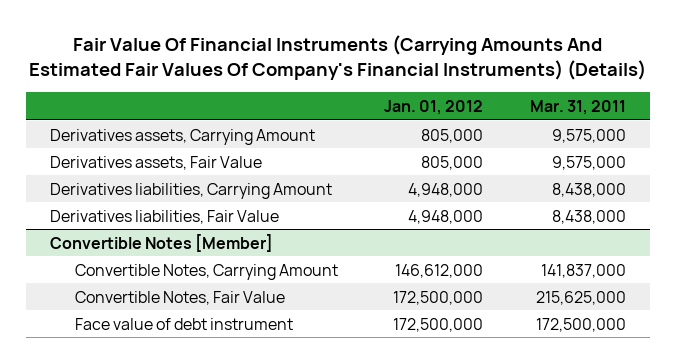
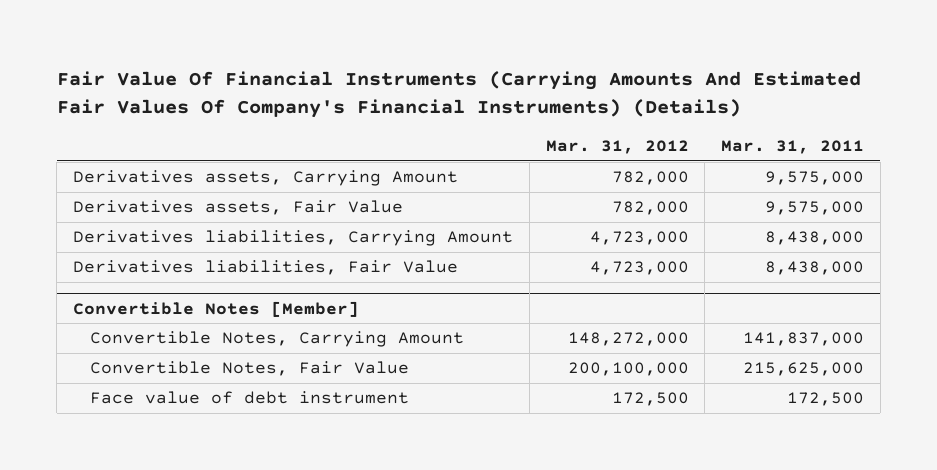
[384,99,484,115] Jan. 01, 2012 -> none
none -> [545,140,689,155] Mar. 31, 2012
[536,317,627,332] 172,500,000 -> [787,392,865,407] 172,500

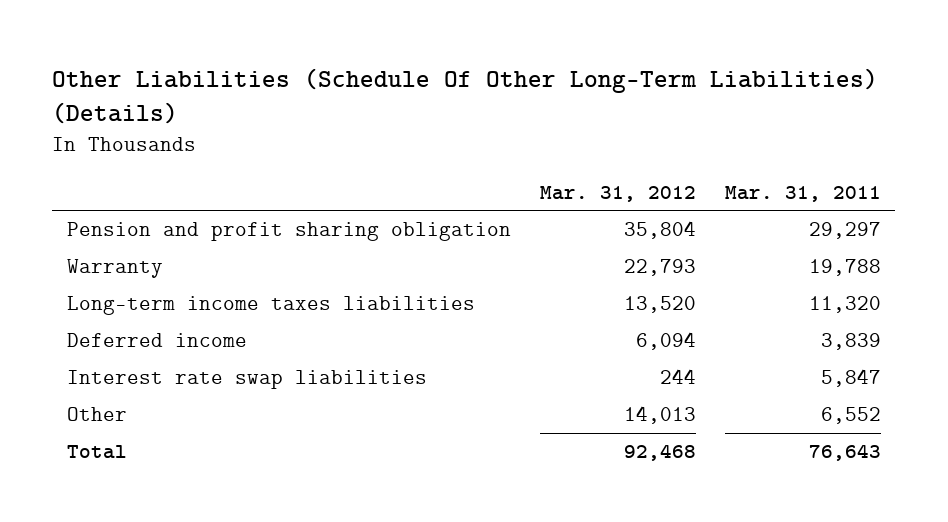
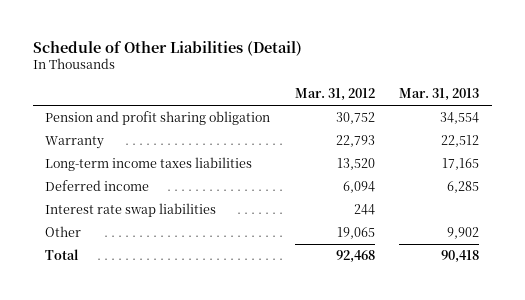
[52,67,879,125] Other Liabilities (Schedule Of Other Long-Term Liabilities) (Details) -> [33,40,303,56] Schedule of Other Liabilities (Detail)
[724,185,881,202] Mar. 31, 2011 -> none
none -> [399,88,480,102] Mar. 31, 2013
[623,221,696,240] 35,804 -> [335,112,375,125] 30,752
[623,406,696,425] 14,013 -> [336,227,375,240] 19,065

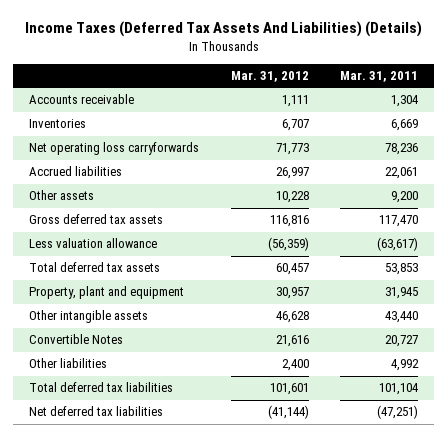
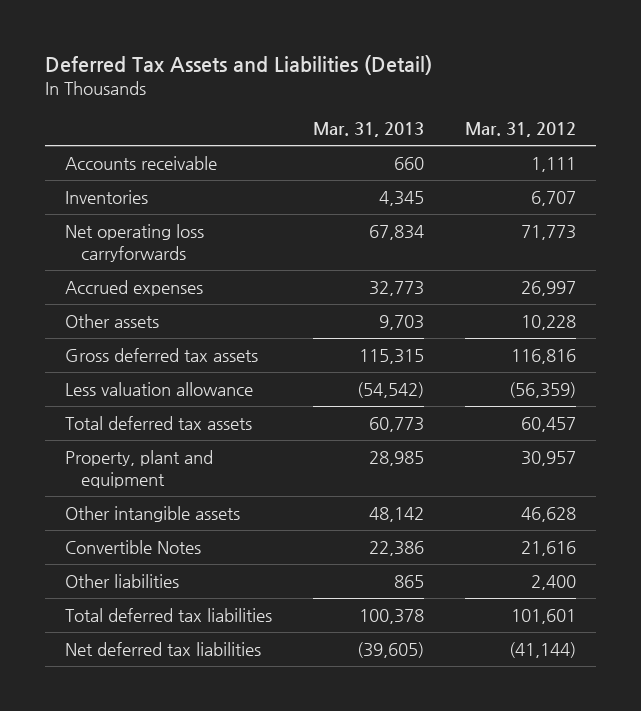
[24,21,422,38] Income Taxes (Deferred Tax Assets And Liabilities) (Details) -> [44,55,432,76] Deferred Tax Assets and Liabilities (Detail)
[340,71,419,83] Mar. 31, 2011 -> none
none -> [313,122,425,138] Mar. 31, 2013
[29,166,123,177] Accrued liabilities -> [65,280,204,297] Accrued expenses

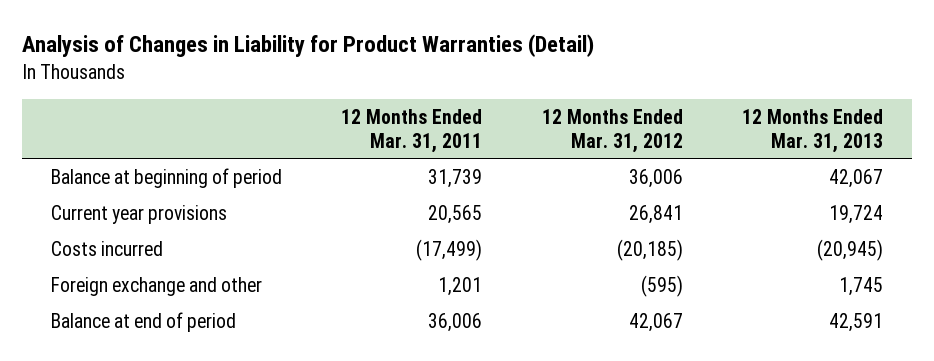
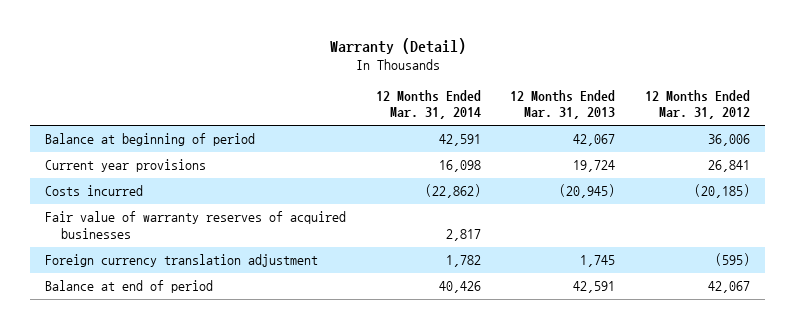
[21,34,594,58] Analysis of Changes in Liability for Product Warranties (Detail) -> [329,37,466,54] Warranty (Detail)
[341,108,483,153] 12 Months Ended Mar. 31, 2011 -> none
none -> [375,89,481,120] 12 Months Ended Mar. 31, 2014
none -> [44,211,346,240] Fair value of warranty reserves of acquired businesses
[51,276,263,296] Foreign exchange and other -> [44,254,318,268] Foreign currency translation adjustment

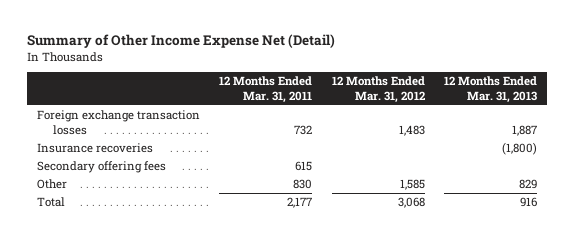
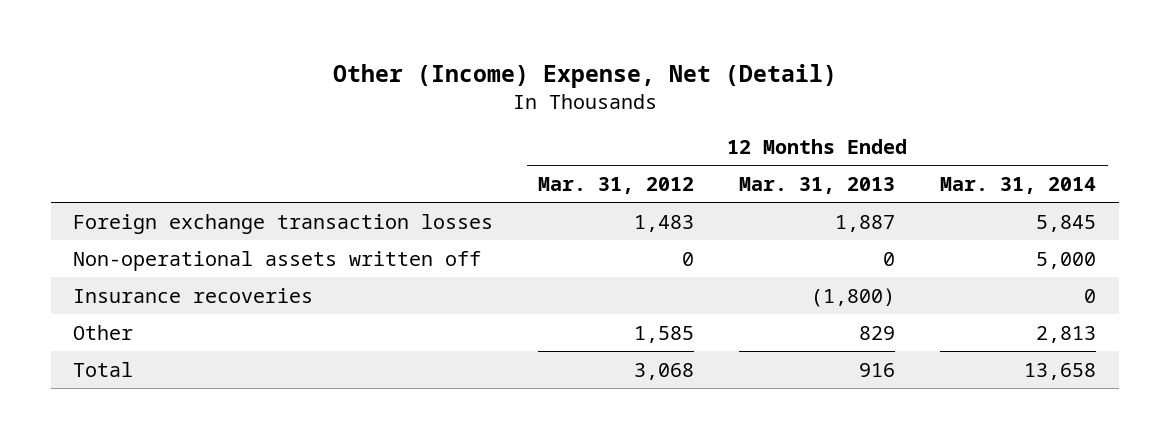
[26,33,335,48] Summary of Other Income Expense Net (Detail) -> [332,63,837,88] Other (Income) Expense, Net (Detail)
[219,76,313,104] 12 Months Ended Mar. 31, 2011 -> none
none -> [940,176,1097,194] Mar. 31, 2014
none -> [73,250,482,271] Non-operational assets written off
[36,161,166,174] Secondary offering fees -> none

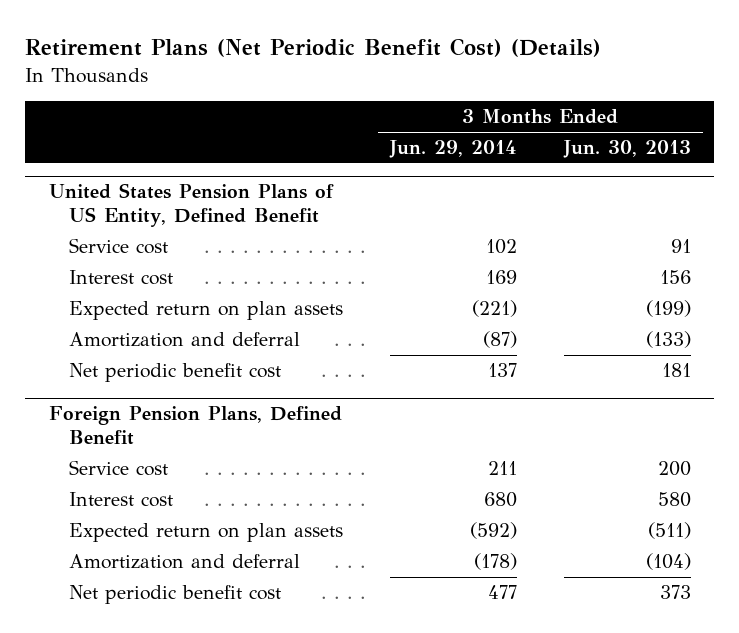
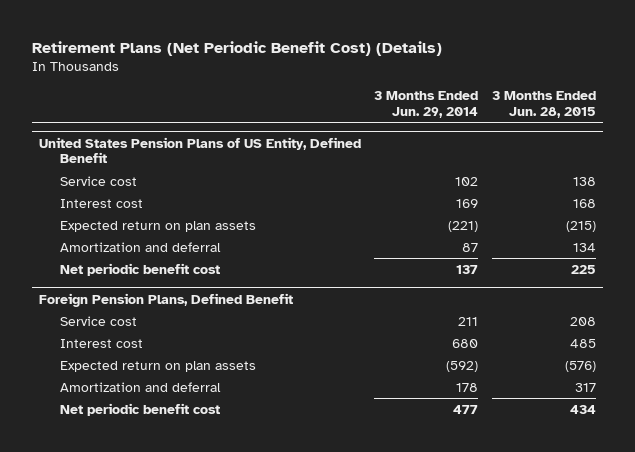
[562,140,691,159] Jun. 30, 2013 -> none
none -> [492,91,597,118] 3 Months Ended Jun. 28, 2015
[482,331,517,349] (87) -> [462,242,479,252] 87
[473,553,517,571] (178) -> [456,382,479,392] 178

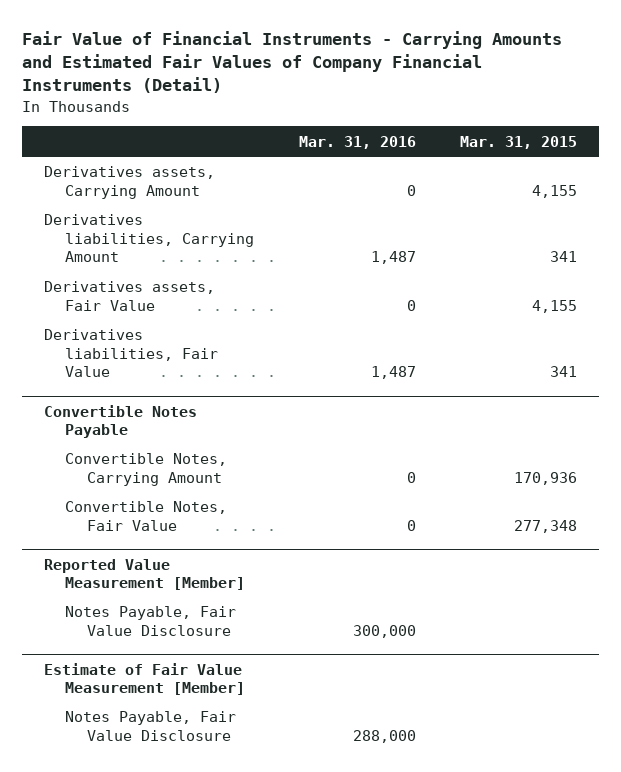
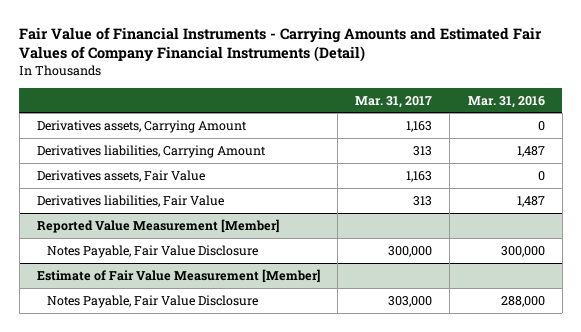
[459,135,577,149] Mar. 31, 2015 -> none
none -> [355,95,433,108] Mar. 31, 2017
[44,404,198,438] Convertible Notes Payable -> none
[65,453,228,486] Convertible Notes, Carrying Amount -> none
[65,501,228,531] Convertible Notes, Fair Value -> none

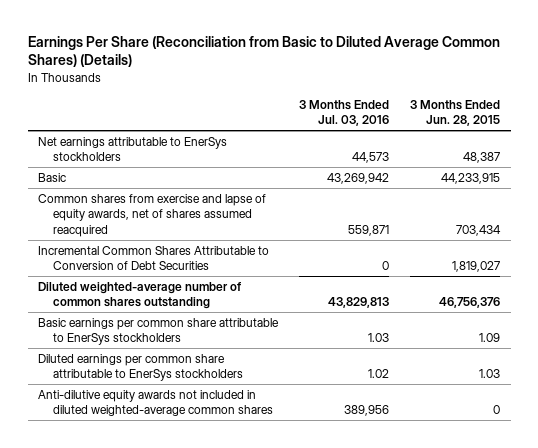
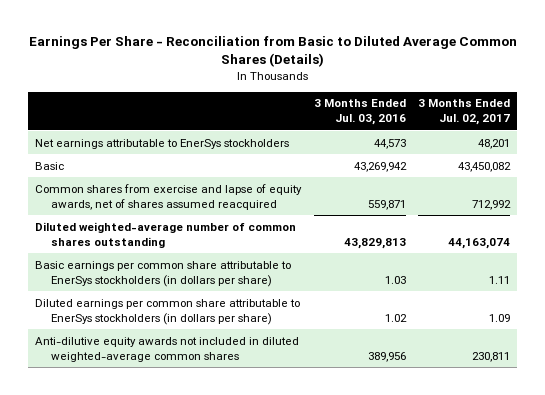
[27,35,500,68] Earnings Per Share (Reconciliation from Basic to Diluted Average Common Shares) (Details) -> [28,36,517,68] Earnings Per Share - Reconciliation from Basic to Diluted Average Common Shares (Details)
[410,99,501,127] 3 Months Ended Jun. 28, 2015 -> none
none -> [418,99,511,126] 3 Months Ended Jul. 02, 2017
[38,245,270,271] Incremental Common Shares Attributable to Conversion of Debt Securities -> none
[38,317,280,346] Basic earnings per common share attributable to EnerSys stockholders -> [34,260,291,287] Basic earnings per common share attributable to EnerSys stockholders (in dollars per share)
[38,353,243,382] Diluted earnings per common share attributable to EnerSys stockholders -> [34,298,300,325] Diluted earnings per common share attributable to EnerSys stockholders (in dollars per share)

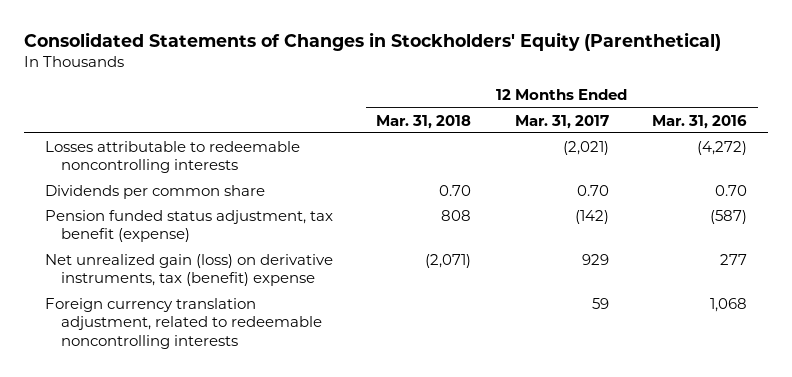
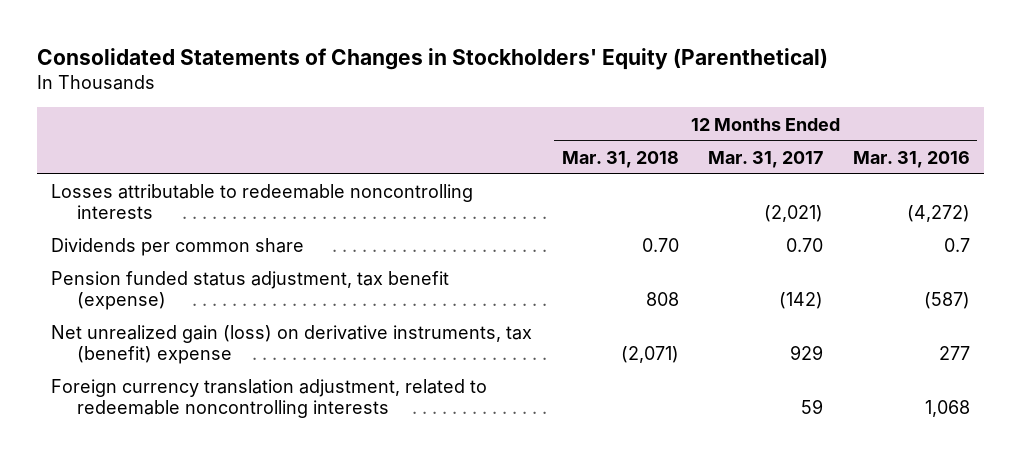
[714,184,747,196] 0.70 -> [943,238,970,253] 0.7

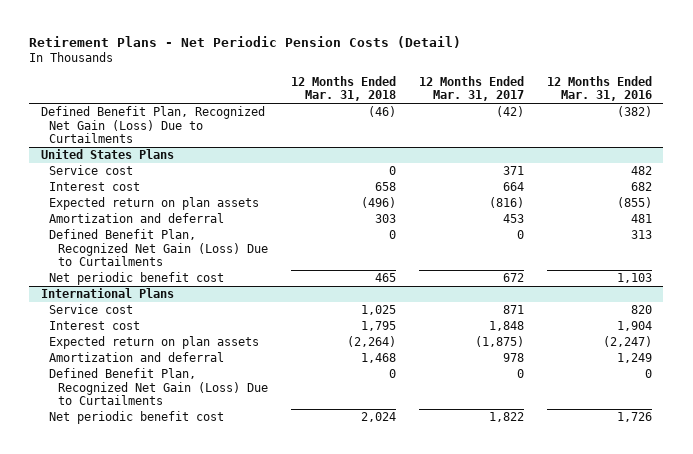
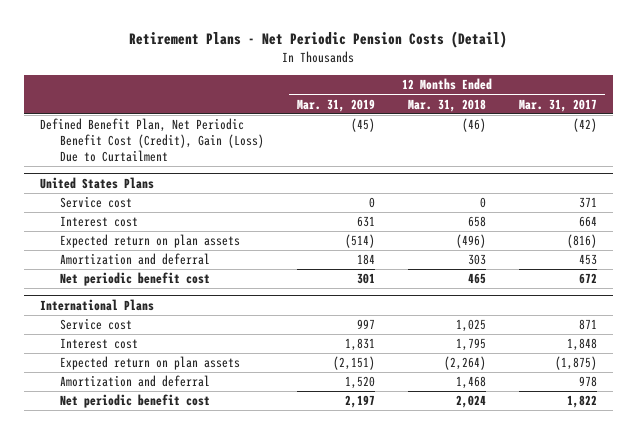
[546,76,652,102] 12 Months Ended Mar. 31, 2016 -> none
none -> [296,98,375,112] Mar. 31, 2019
[40,106,265,143] Defined Benefit Plan, Recognized Net Gain (Loss) Due to Curtailments -> [40,118,264,162] Defined Benefit Plan, Net Periodic Benefit Cost (Credit), Gain (Loss) Due to Curtailment
[49,229,268,266] Defined Benefit Plan, Recognized Net Gain (Loss) Due to Curtailments -> none
[49,368,268,405] Defined Benefit Plan, Recognized Net Gain (Loss) Due to Curtailments -> none

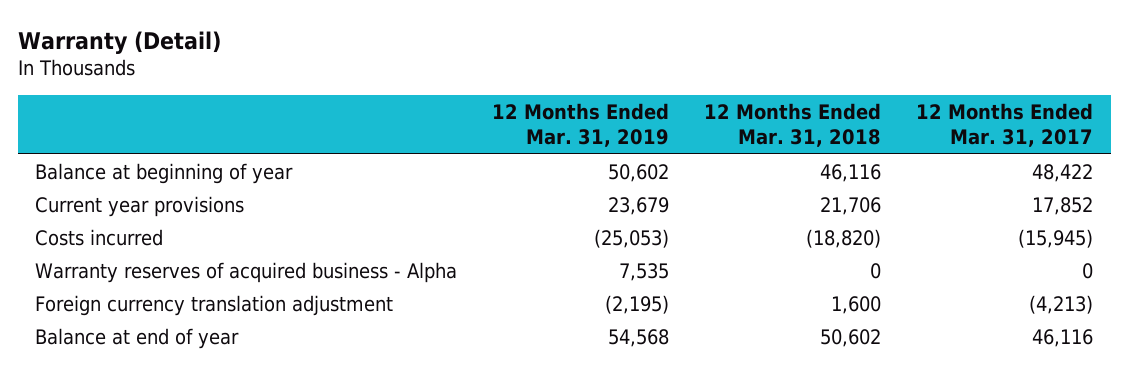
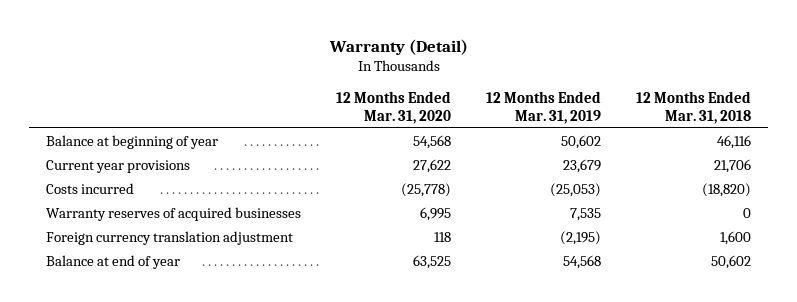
[916,102,1094,148] 12 Months Ended Mar. 31, 2017 -> none
none -> [336,91,452,124] 12 Months Ended Mar. 31, 2020
[35,261,458,283] Warranty reserves of acquired business - Alpha -> [46,207,302,222] Warranty reserves of acquired businesses

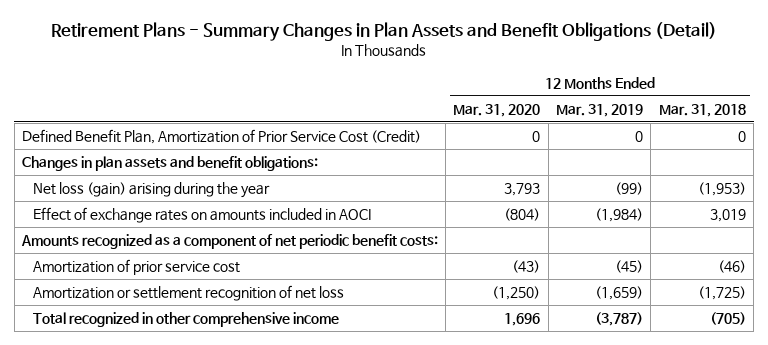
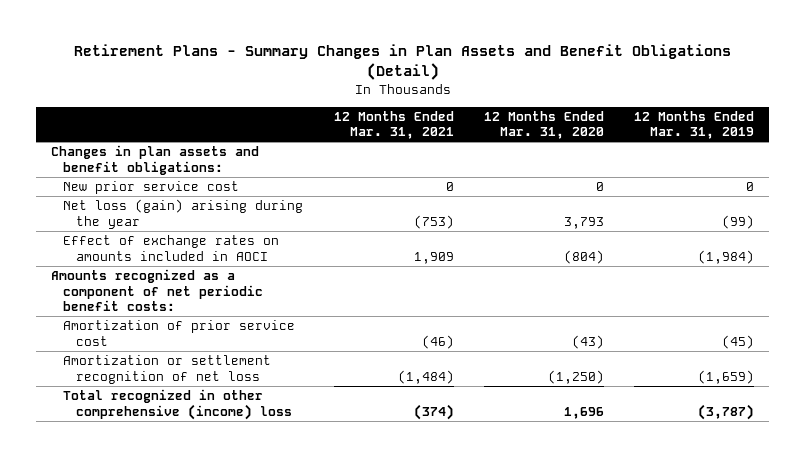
[658,103,746,117] Mar. 31, 2018 -> none
none -> [333,111,454,140] 12 Months Ended Mar. 31, 2021
[21,129,421,145] Defined Benefit Plan, Amortization of Prior Service Cost (Credit) -> none
none -> [63,181,240,195] New prior service cost
[32,312,339,328] Total recognized in other comprehensive income -> [63,389,292,420] Total recognized in other comprehensive (income) loss

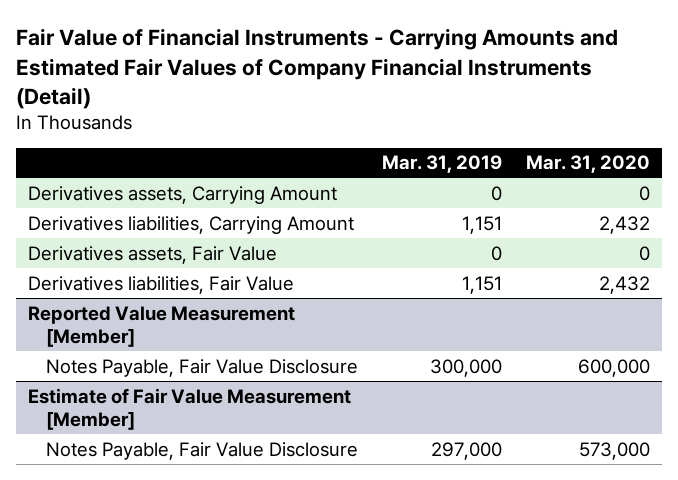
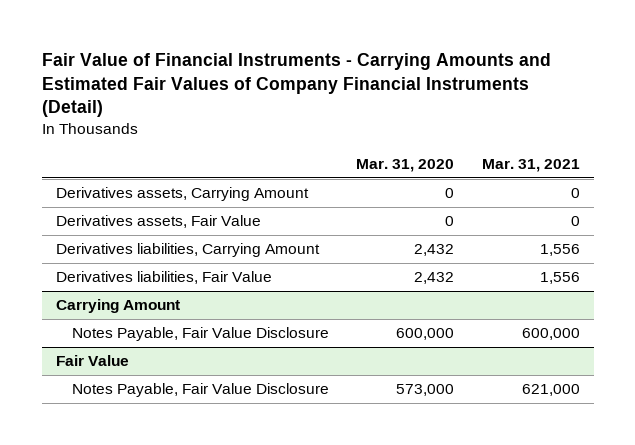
[382,155,503,174] Mar. 31, 2019 -> none
none -> [481,158,580,172] Mar. 31, 2021
[28,215,355,234] Derivatives liabilities, Carrying Amount -> [55,243,320,258] Derivatives liabilities, Carrying Amount
[28,305,296,348] Reported Value Measurement [Member] -> [55,299,180,314] Carrying Amount
[28,387,352,431] Estimate of Fair Value Measurement [Member] -> [55,355,129,367] Fair Value

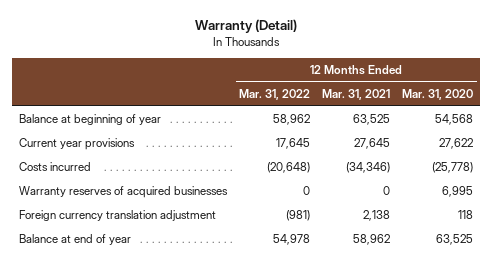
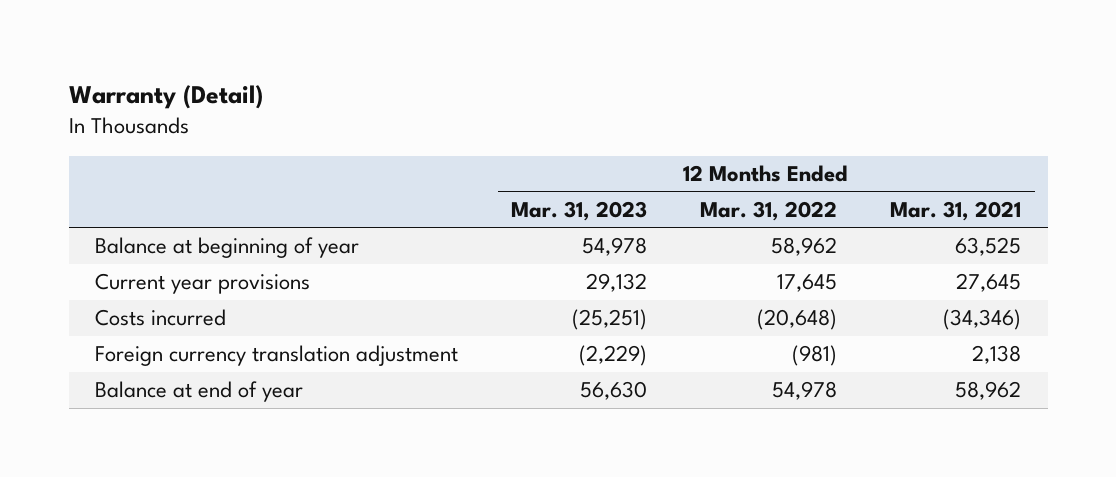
[402,88,474,100] Mar. 31, 2020 -> none
none -> [511,200,648,221] Mar. 31, 2023
[18,186,228,199] Warranty reserves of acquired businesses -> none

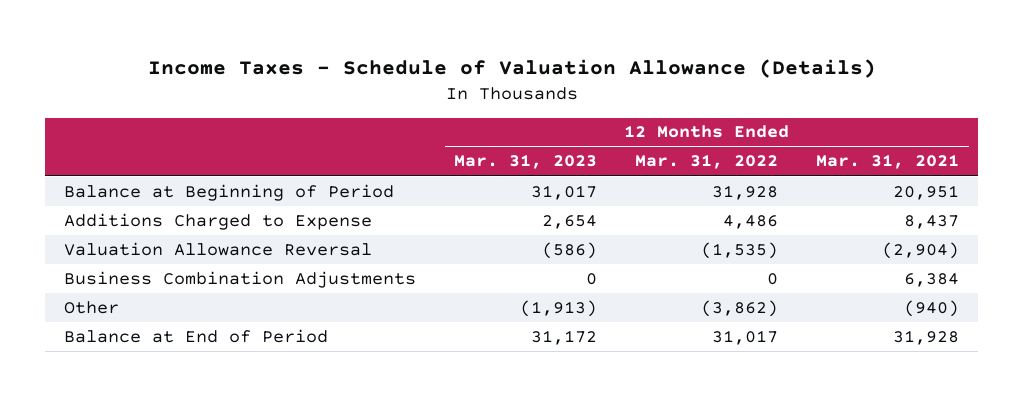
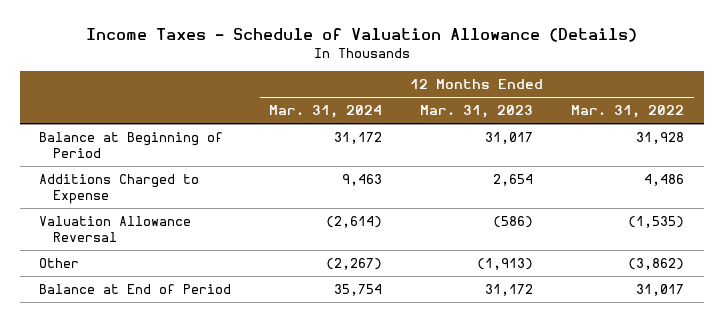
[816,154,960,170] Mar. 31, 2021 -> none
none -> [269,105,383,119] Mar. 31, 2024
[64,270,417,288] Business Combination Adjustments -> none

